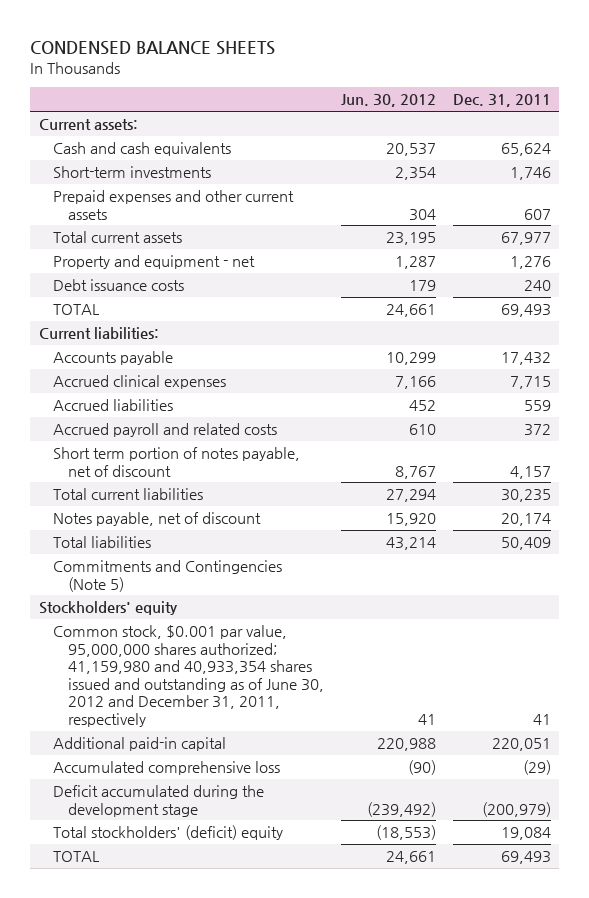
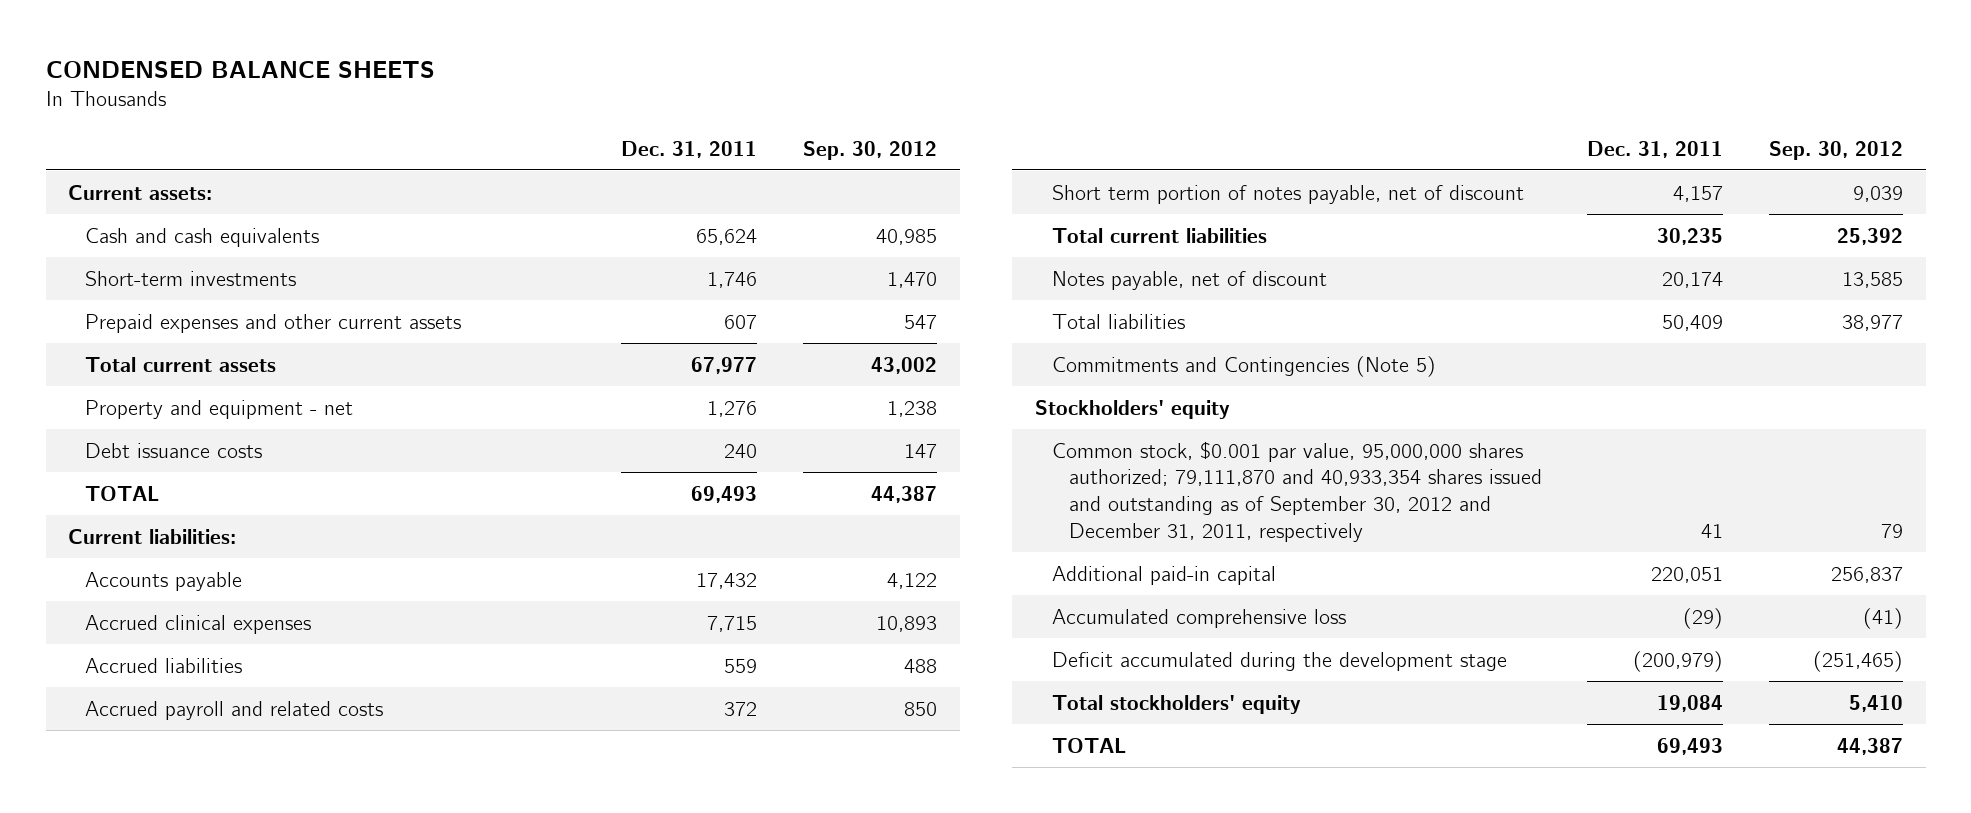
[340,94,436,108] Jun. 30, 2012 -> none
none -> [802,140,937,160] Sep. 30, 2012
[53,625,324,727] Common stock, $0.001 par value, 95,000,000 shares authorized; 41,159,980 and 40,933,354 shares issued and outstanding as of June 30, 2012 and December 31, 2011, respectively -> [1051,440,1542,543] Common stock, $0.001 par value, 95,000,000 shares authorized; 79,111,870 and 40,933,354 shares issued and outstanding as of September 30, 2012 and December 31, 2011, respectively
[53,825,284,841] Total stockholders' (deficit) equity -> [1051,694,1301,714] Total stockholders' equity

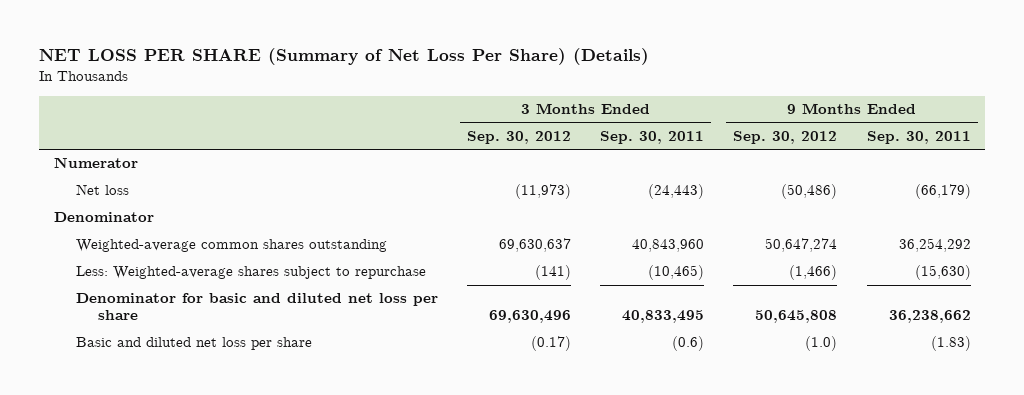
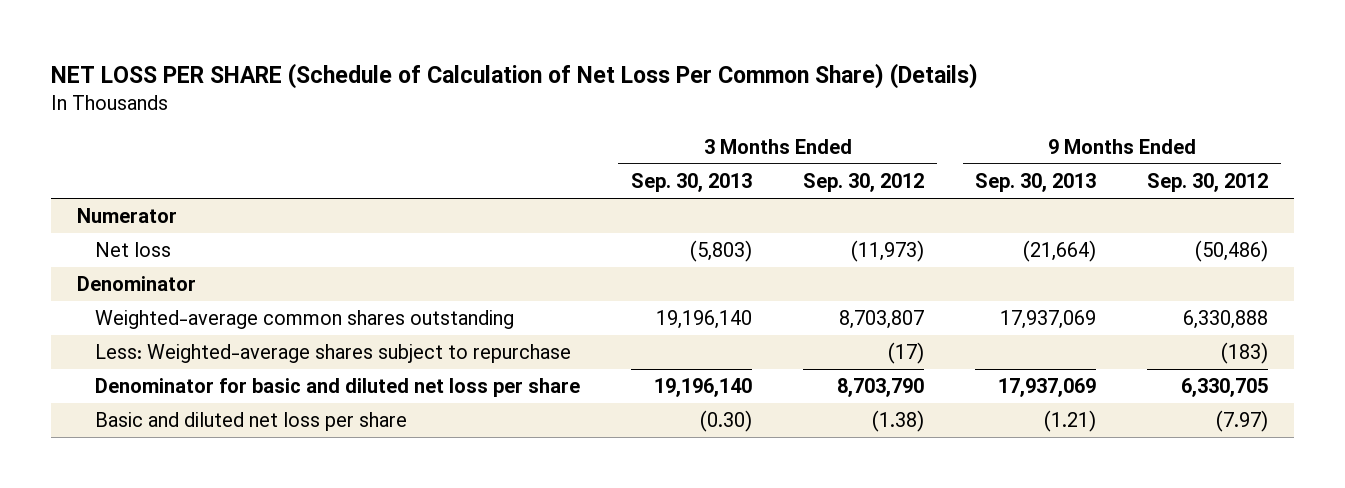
[39,48,650,66] NET LOSS PER SHARE (Summary of Net Loss Per Share) (Details) -> [51,62,979,89] NET LOSS PER SHARE (Schedule of Calculation of Net Loss Per Common Share) (Details)
[600,130,705,144] Sep. 30, 2011 -> none
[866,130,971,144] Sep. 30, 2011 -> none
none -> [631,173,753,193] Sep. 30, 2013
none -> [975,173,1097,193] Sep. 30, 2013
[498,238,571,253] 69,630,637 -> [839,310,925,330] 8,703,807
[765,238,838,253] 50,647,274 -> [1183,310,1269,330] 6,330,888
[534,265,571,281] (141) -> [888,342,925,365] (17)
[789,265,838,281] (1,466) -> [1221,342,1269,365] (183)
[488,310,571,324] 69,630,496 -> [837,378,925,398] 8,703,790
[755,310,838,324] 50,645,808 -> [1181,378,1269,398] 6,330,705
[530,336,571,352] (0.17) -> [872,410,925,433] (1.38)
[805,336,838,352] (1.0) -> [1216,410,1269,433] (7.97)

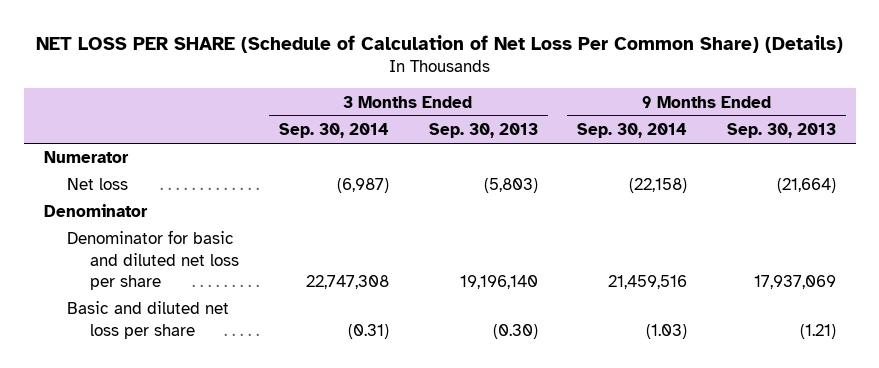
[803,173,925,193] Sep. 30, 2012 -> none
[1147,173,1269,193] Sep. 30, 2012 -> none
none -> [279,123,390,139] Sep. 30, 2014
none -> [577,123,688,139] Sep. 30, 2014
[95,310,515,330] Weighted-average common shares outstanding -> none
[95,344,572,364] Less: Weighted-average shares subject to repurchase -> none

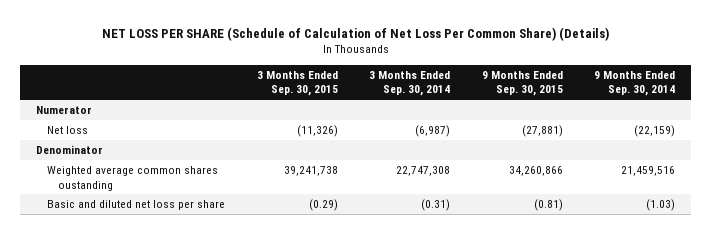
[428,123,538,139] Sep. 30, 2013 -> none
[726,123,836,139] Sep. 30, 2013 -> none
none -> [256,70,338,97] 3 Months Ended Sep. 30, 2015
none -> [481,70,563,97] 9 Months Ended Sep. 30, 2015
[629,178,688,194] (22,158) -> [634,124,676,137] (22,159)
[67,230,240,290] Denominator for basic and diluted net loss per share -> [47,165,219,191] Weighted average common shares oustanding

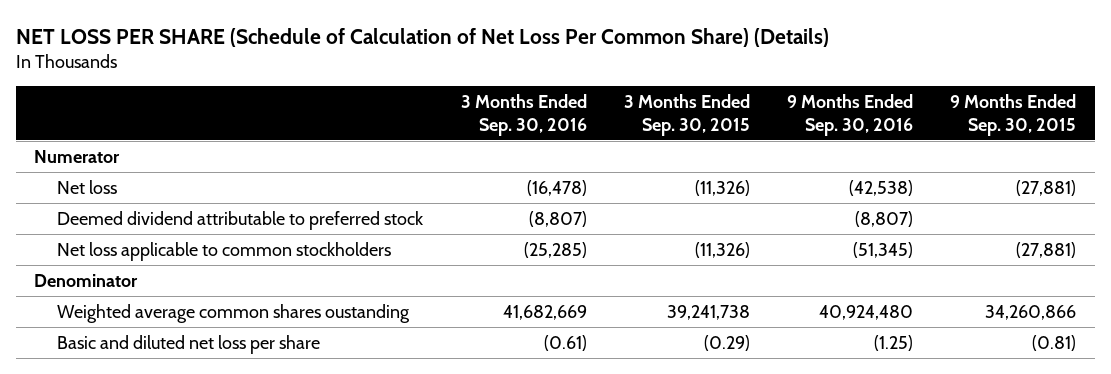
[369,70,451,97] 3 Months Ended Sep. 30, 2014 -> none
[594,70,676,97] 9 Months Ended Sep. 30, 2014 -> none
none -> [460,94,587,136] 3 Months Ended Sep. 30, 2016
none -> [787,94,914,136] 9 Months Ended Sep. 30, 2016
none -> [57,210,424,230] Deemed dividend attributable to preferred stock
none -> [57,241,392,261] Net loss applicable to common stockholders

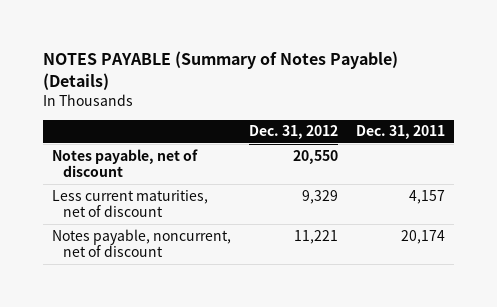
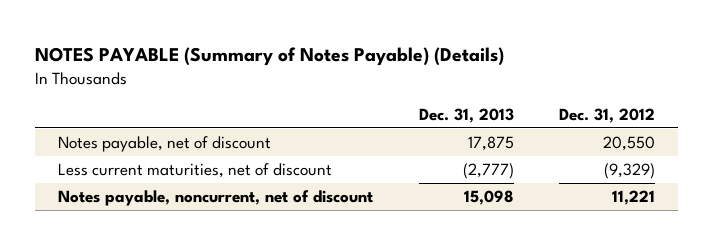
[355,125,445,140] Dec. 31, 2011 -> none
none -> [418,107,514,123] Dec. 31, 2013
[301,189,338,204] 9,329 -> [604,162,656,179] (9,329)

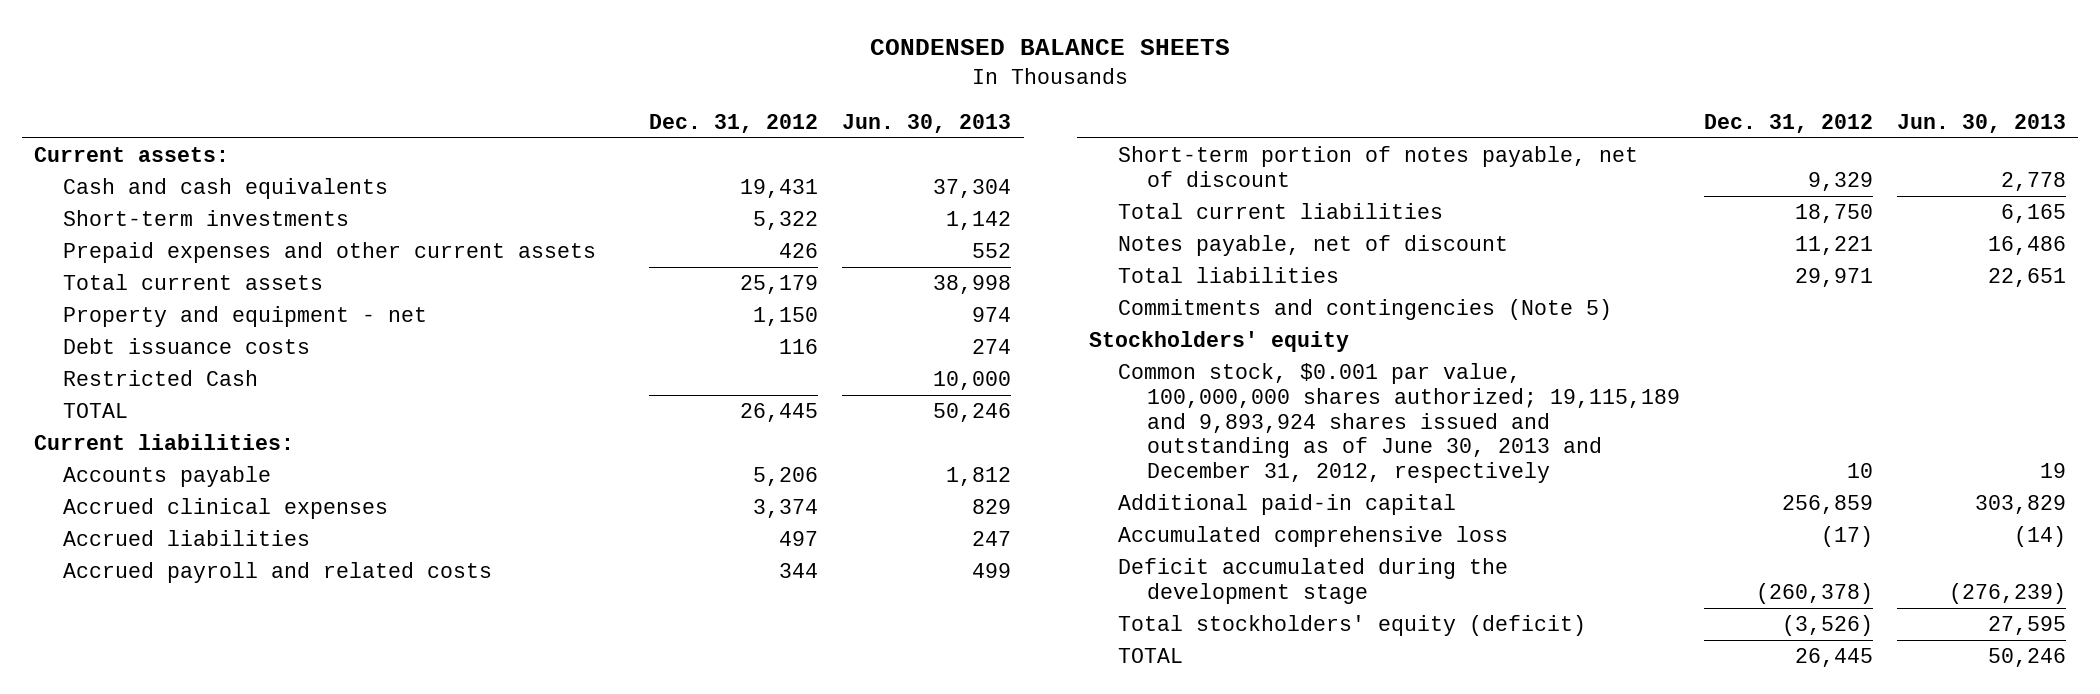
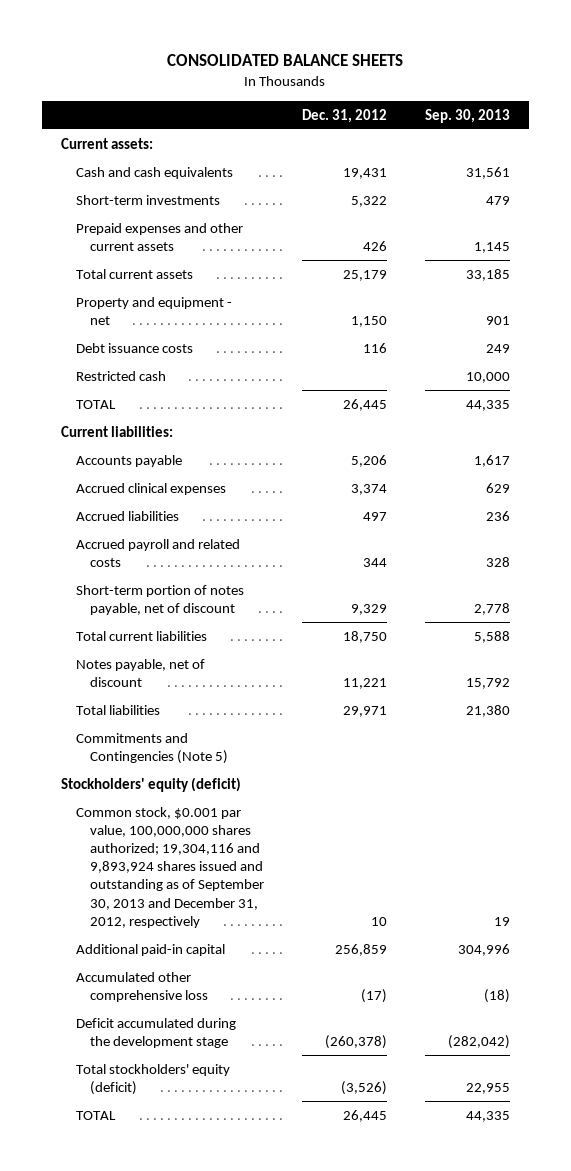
[870,39,1231,56] CONDENSED BALANCE SHEETS -> [167,53,404,66] CONSOLIDATED BALANCE SHEETS
[842,113,1012,133] Jun. 30, 2013 -> none
none -> [424,108,510,123] Sep. 30, 2013
[63,370,259,387] Restricted Cash -> [75,371,166,382] Restricted cash
[1117,299,1612,321] Commitments and contingencies (Note 5) -> [75,733,229,765] Commitments and Contingencies (Note 5)
[1088,331,1349,353] Stockholders' equity -> [61,777,242,793] Stockholders' equity (deficit)
[1117,363,1680,483] Common stock, $0.001 par value, 100,000,000 shares authorized; 19,115,189 and 9,893,924 shares issued and outstanding as of June 30, 2013 and December 31, 2012, respectively -> [75,807,265,928] Common stock, $0.001 par value, 100,000,000 shares authorized; 19,304,116 and 9,893,924 shares issued and outstanding as of September 30, 2013 and December 31, 2012, respectively
[1117,526,1508,548] Accumulated comprehensive loss -> [75,972,209,1003] Accumulated other comprehensive loss

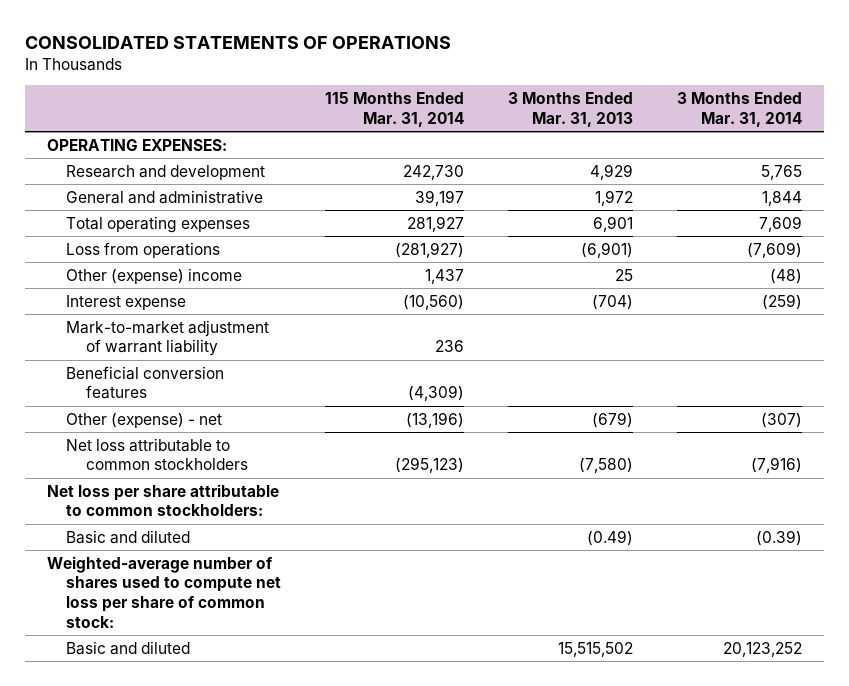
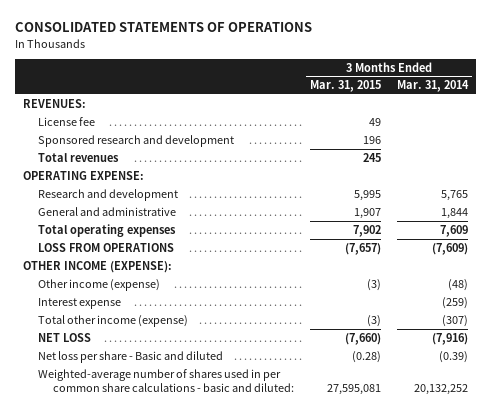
[325,91,465,127] 115 Months Ended Mar. 31, 2014 -> none
[508,91,634,127] 3 Months Ended Mar. 31, 2013 -> none
none -> [309,80,381,93] Mar. 31, 2015
none -> [23,98,87,108] REVENUES:
none -> [37,116,95,126] License fee
none -> [37,134,234,147] Sponsored research and development
none -> [37,152,119,162] Total revenues
[46,138,227,151] OPERATING EXPENSES: -> [23,170,145,180] OPERATING EXPENSE:
[66,241,221,258] Loss from operations -> [37,242,174,252] LOSS FROM OPERATIONS
none -> [23,260,173,273] OTHER INCOME (EXPENSE):
[66,267,243,284] Other (expense) income -> [37,278,160,291] Other income (expense)
[66,319,270,357] Mark-to-market adjustment of warrant liability -> none
[66,365,225,400] Beneficial conversion features -> none
[46,483,279,517] Net loss per share attributable to common stockholders: -> none
[46,555,282,628] Weighted-average number of shares used to compute net loss per share of common stock: -> none
[66,412,223,428] Other (expense) - net -> [37,314,188,327] Total other income (expense)
[66,437,248,471] Net loss attributable to common stockholders -> [37,332,91,342] NET LOSS
[66,529,191,544] Basic and diluted -> [37,350,223,363] Net loss per share - Basic and diluted
[66,640,191,655] Basic and diluted -> [37,368,294,392] Weighted-average number of shares used in per common share calculations - basic and diluted:
[723,641,803,657] 20,123,252 -> [413,383,468,395] 20,132,252

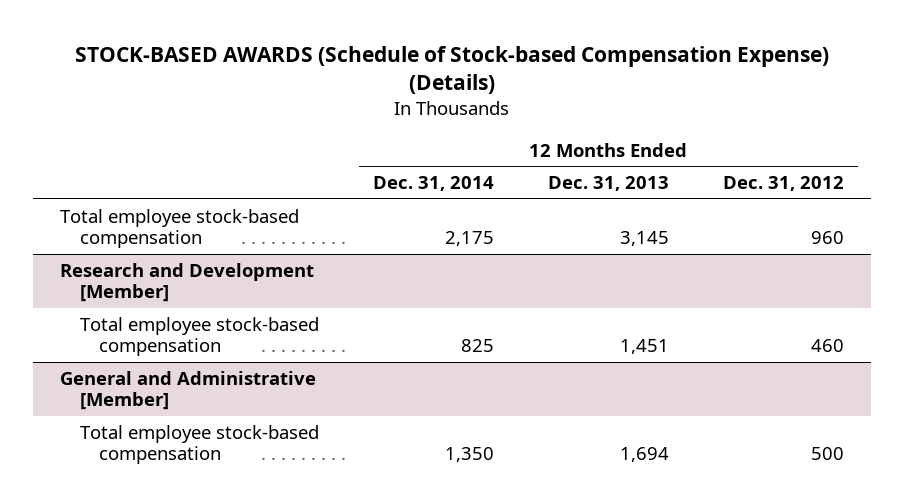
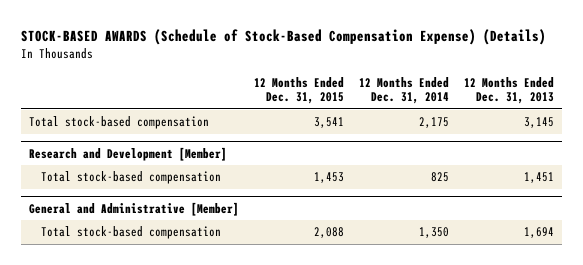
[75,45,830,95] STOCK-BASED AWARDS (Schedule of Stock-based Compensation Expense) (Details) -> [21,28,547,45] STOCK-BASED AWARDS (Schedule of Stock-Based Compensation Expense) (Details)
[723,176,845,192] Dec. 31, 2012 -> none
none -> [253,76,344,105] 12 Months Ended Dec. 31, 2015
[60,208,300,249] Total employee stock-based compensation -> [28,116,209,130] Total stock-based compensation
[79,316,319,357] Total employee stock-based compensation -> [40,171,221,185] Total stock-based compensation
[79,424,319,465] Total employee stock-based compensation -> [40,226,221,240] Total stock-based compensation

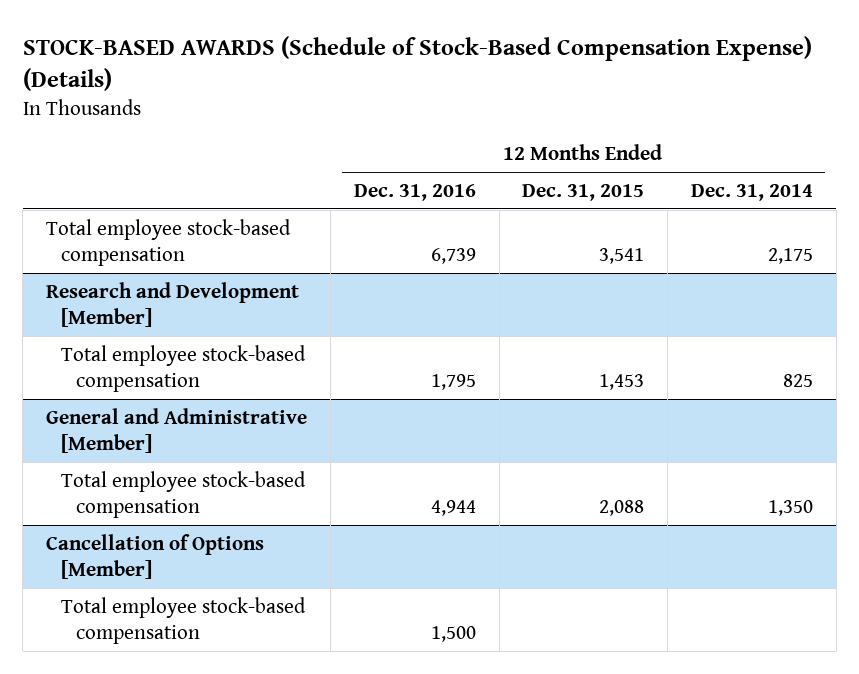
[464,76,555,105] 12 Months Ended Dec. 31, 2013 -> none
none -> [353,183,476,201] Dec. 31, 2016
[28,116,209,130] Total stock-based compensation -> [46,218,292,266] Total employee stock-based compensation
[40,171,221,185] Total stock-based compensation -> [60,344,306,392] Total employee stock-based compensation
[40,226,221,240] Total stock-based compensation -> [60,470,306,518] Total employee stock-based compensation
none -> [46,533,265,579] Cancellation of Options [Member]
none -> [60,596,306,644] Total employee stock-based compensation

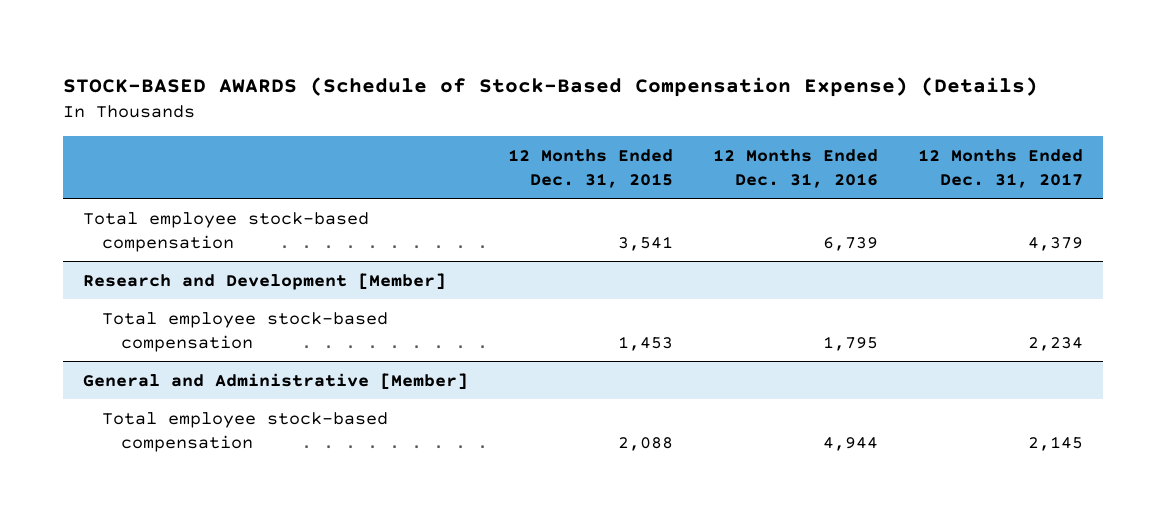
[690,183,813,201] Dec. 31, 2014 -> none
none -> [917,148,1083,188] 12 Months Ended Dec. 31, 2017
[46,533,265,579] Cancellation of Options [Member] -> none
[60,596,306,644] Total employee stock-based compensation -> none

